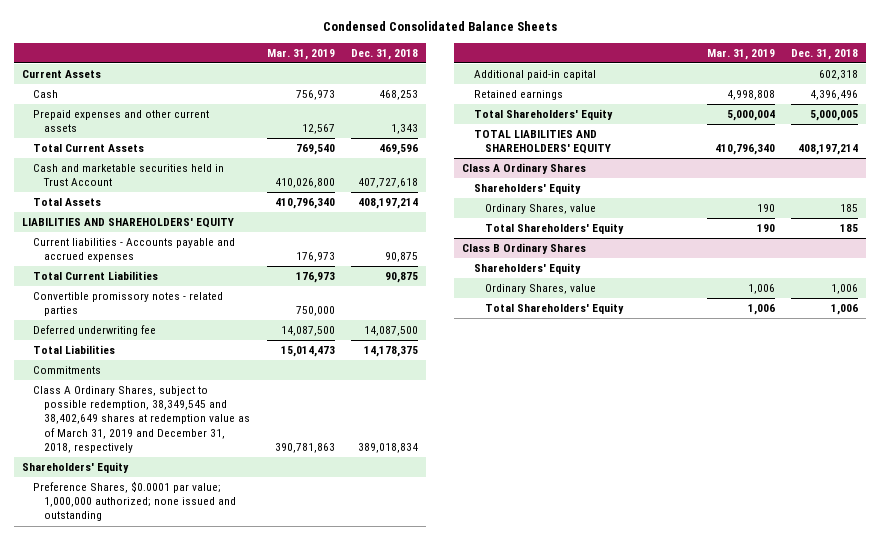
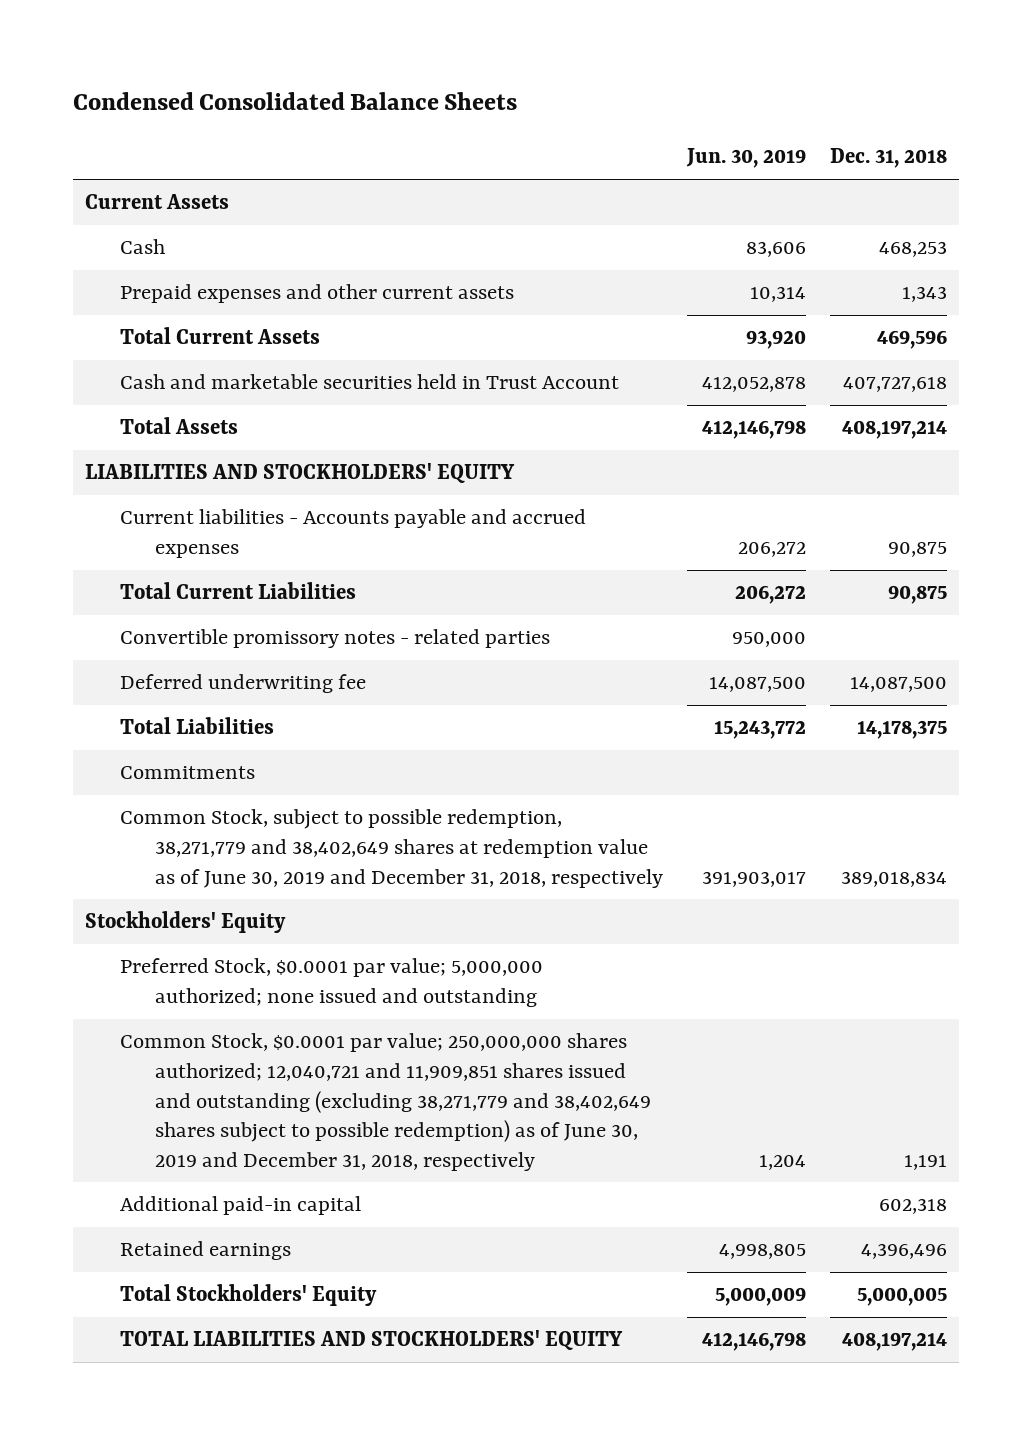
[266,48,335,60] Mar. 31, 2019 -> none
none -> [685,148,806,169] Jun. 30, 2019
[21,218,234,229] LIABILITIES AND SHAREHOLDERS' EQUITY -> [85,463,516,484] LIABILITIES AND STOCKHOLDERS' EQUITY
[33,386,251,453] Class A Ordinary Shares, subject to possible redemption, 38,349,545 and 38,402,649 shares at redemption value as of March 31, 2019 and December 31, 2018, respectively -> [120,809,663,888] Common Stock, subject to possible redemption, 38,271,779 and 38,402,649 shares at redemption value as of June 30, 2019 and December 31, 2018, respectively
[21,462,129,474] Shareholders' Equity -> [85,911,287,934] Stockholders' Equity
[33,481,237,522] Preference Shares, $0.0001 par value; 1,000,000 authorized; none issued and outstanding -> [120,958,544,1007] Preferred Stock, $0.0001 par value; 5,000,000 authorized; none issued and outstanding
none -> [120,1033,651,1171] Common Stock, $0.0001 par value; 250,000,000 shares authorized; 12,040,721 and 11,909,851 shares issued and outstanding (excluding 38,271,779 and 38,402,649 shares subject to possible redemption) as of June 30, 2019 and December 31, 2018, respectively
[462,163,587,175] Class A Ordinary Shares -> none
[473,183,581,195] Shareholders' Equity -> none
[484,204,596,215] Ordinary Shares, value -> none
[484,223,624,235] Total Shareholders' Equity -> none
[462,243,587,255] Class B Ordinary Shares -> none
[473,263,581,275] Shareholders' Equity -> none
[484,284,596,295] Ordinary Shares, value -> none
[484,303,624,315] Total Shareholders' Equity -> none
[473,109,613,121] Total Shareholders' Equity -> [120,1284,378,1307] Total Stockholders' Equity
[473,130,611,155] TOTAL LIABILITIES AND SHAREHOLDERS' EQUITY -> [120,1330,624,1351] TOTAL LIABILITIES AND STOCKHOLDERS' EQUITY

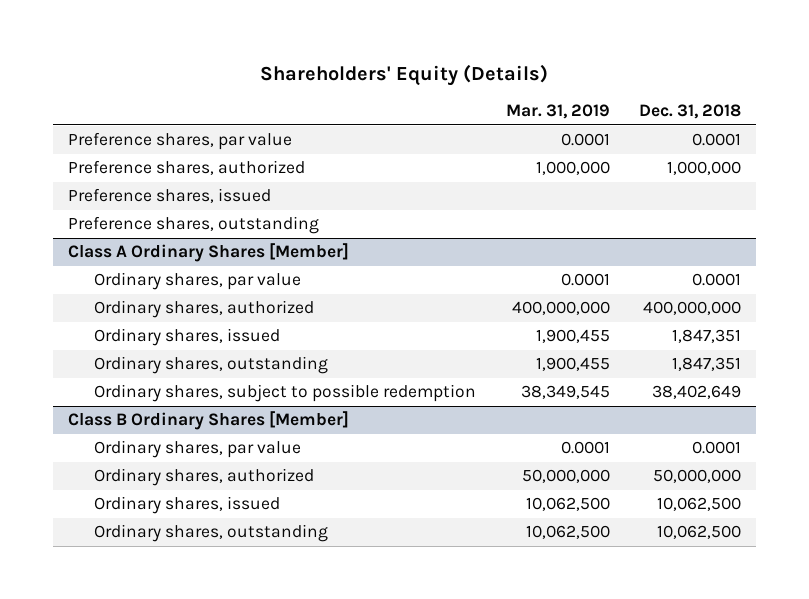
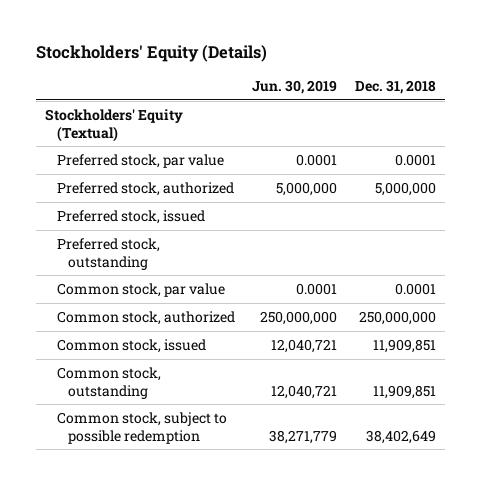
[260,63,549,86] Shareholders' Equity (Details) -> [36,44,268,62] Stockholders' Equity (Details)
[505,104,610,120] Mar. 31, 2019 -> none
none -> [252,79,338,94] Jun. 30, 2019
[67,243,349,263] Class A Ordinary Shares [Member] -> none
[67,411,349,431] Class B Ordinary Shares [Member] -> none
[93,440,301,459] Ordinary shares, par value -> none
[93,468,314,487] Ordinary shares, authorized -> none
[93,496,280,515] Ordinary shares, issued -> none
[93,524,328,543] Ordinary shares, outstanding -> none
none -> [44,108,183,142] Stockholders' Equity (Textual)
[67,132,292,151] Preference shares, par value -> [56,153,224,168] Preferred stock, par value
[67,160,305,176] Preference shares, authorized -> [56,181,234,196] Preferred stock, authorized
[667,161,742,176] 1,000,000 -> [375,181,437,196] 5,000,000
[67,188,271,204] Preference shares, issued -> [56,209,205,224] Preferred stock, issued
[67,216,319,235] Preference shares, outstanding -> [56,237,160,270] Preferred stock, outstanding
[93,272,301,291] Ordinary shares, par value -> [56,282,225,297] Common stock, par value
[93,300,314,319] Ordinary shares, authorized -> [56,310,235,325] Common stock, authorized
[643,301,742,316] 400,000,000 -> [359,310,437,325] 250,000,000
[93,328,280,347] Ordinary shares, issued -> [56,338,206,353] Common stock, issued
[672,329,742,344] 1,847,351 -> [373,338,437,353] 11,909,851
[93,356,328,375] Ordinary shares, outstanding -> [56,366,161,399] Common stock, outstanding
[672,357,742,372] 1,847,351 -> [373,384,437,399] 11,909,851
[93,384,476,403] Ordinary shares, subject to possible redemption -> [56,411,227,444] Common stock, subject to possible redemption

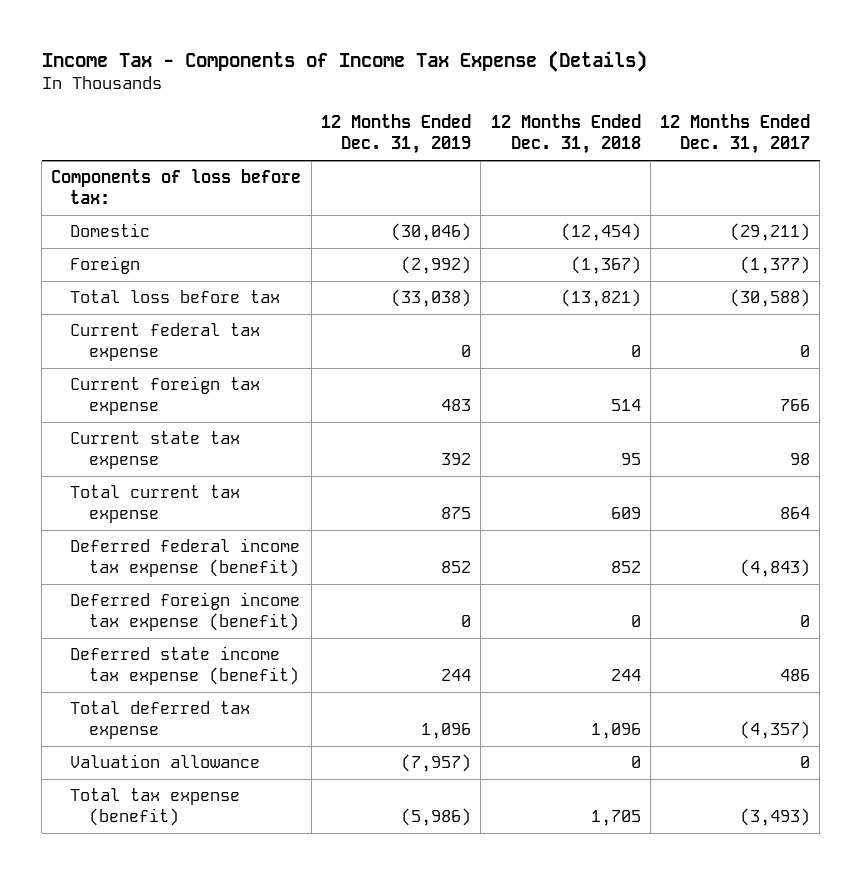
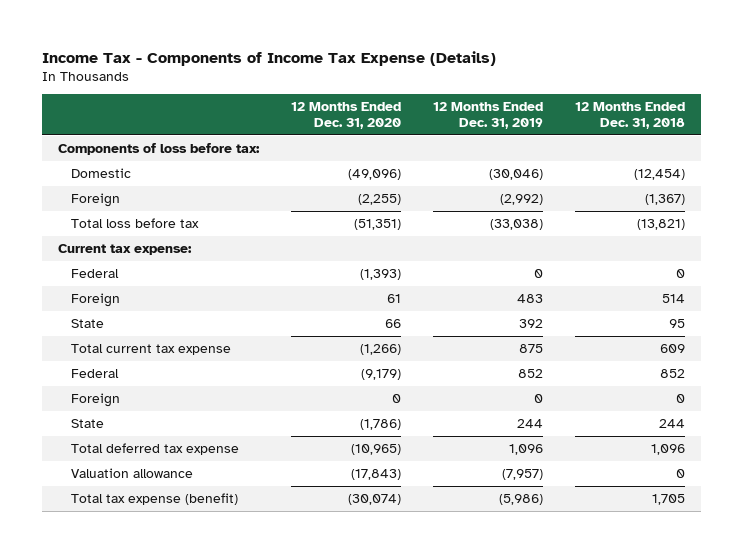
[660,114,811,155] 12 Months Ended Dec. 31, 2017 -> none
none -> [290,101,401,130] 12 Months Ended Dec. 31, 2020
none -> [57,243,192,255] Current tax expense:
[69,323,260,362] Current federal tax expense -> [71,268,120,278] Federal
[69,376,260,416] Current foreign tax expense -> [71,292,121,307] Foreign
[69,431,240,470] Current state tax expense -> [71,318,105,328] State
[69,538,300,578] Deferred federal income tax expense (benefit) -> [71,368,120,378] Federal
[69,592,300,632] Deferred foreign income tax expense (benefit) -> [71,392,121,407] Foreign
[69,646,299,686] Deferred state income tax expense (benefit) -> [71,418,105,428] State

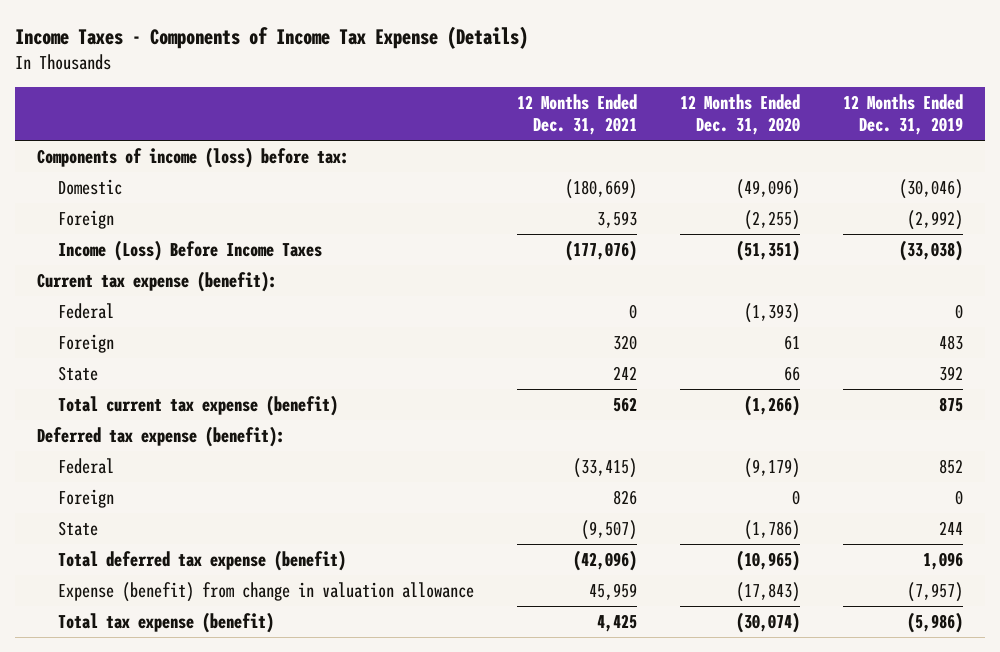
[41,50,496,66] Income Tax - Components of Income Tax Expense (Details) -> [15,25,529,49] Income Taxes - Components of Income Tax Expense (Details)
[575,101,686,130] 12 Months Ended Dec. 31, 2018 -> none
none -> [517,94,638,135] 12 Months Ended Dec. 31, 2021
[57,142,260,155] Components of loss before tax: -> [36,147,349,169] Components of income (loss) before tax:
[71,217,200,228] Total loss before tax -> [58,240,323,262] Income (Loss) Before Income Taxes
[57,243,192,255] Current tax expense: -> [36,271,277,293] Current tax expense (benefit):
[71,343,232,355] Total current tax expense -> [58,395,339,417] Total current tax expense (benefit)
none -> [36,426,285,448] Deferred tax expense (benefit):
[71,442,240,455] Total deferred tax expense -> [58,550,347,572] Total deferred tax expense (benefit)
[71,467,194,478] Valuation allowance -> [58,582,475,603] Expense (benefit) from change in valuation allowance

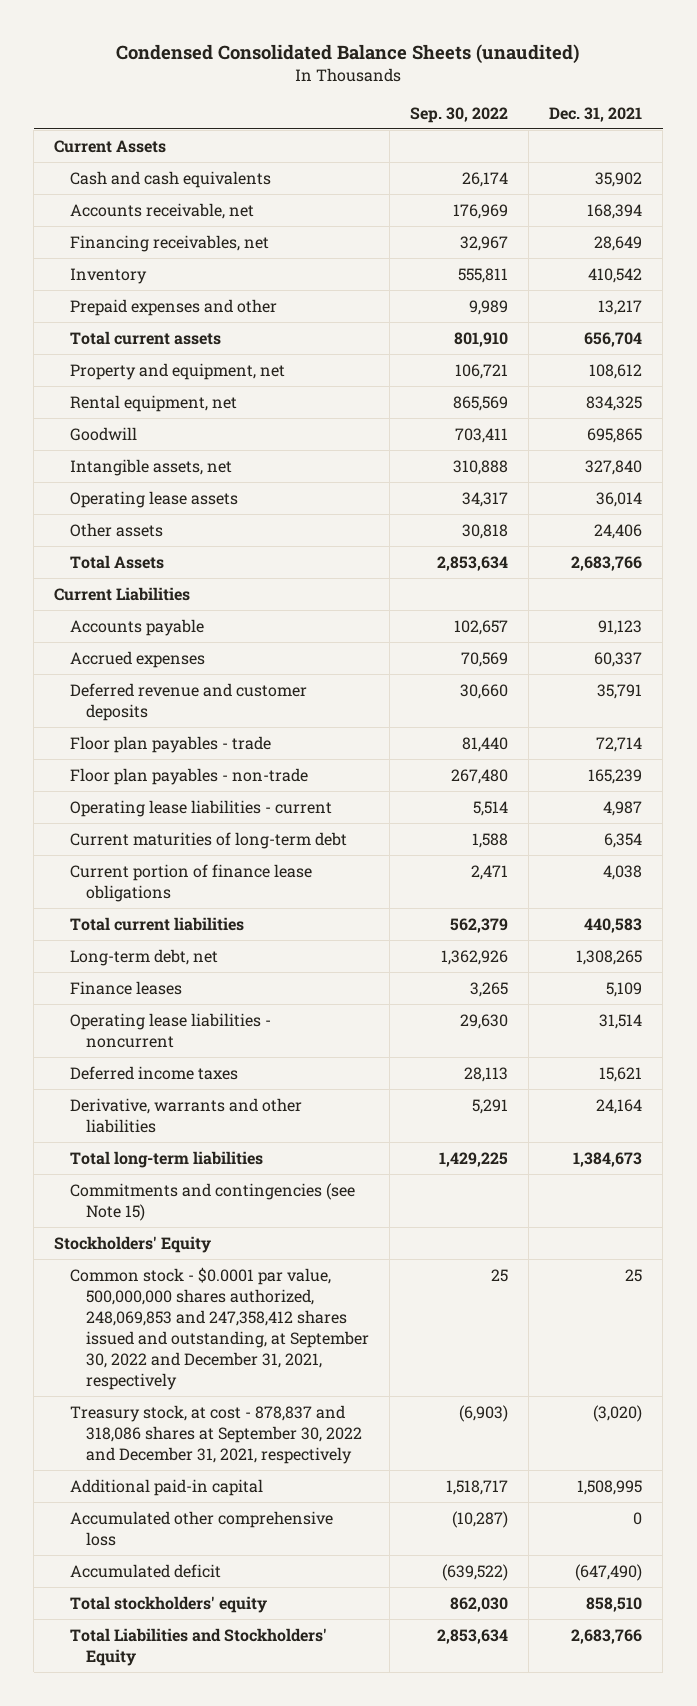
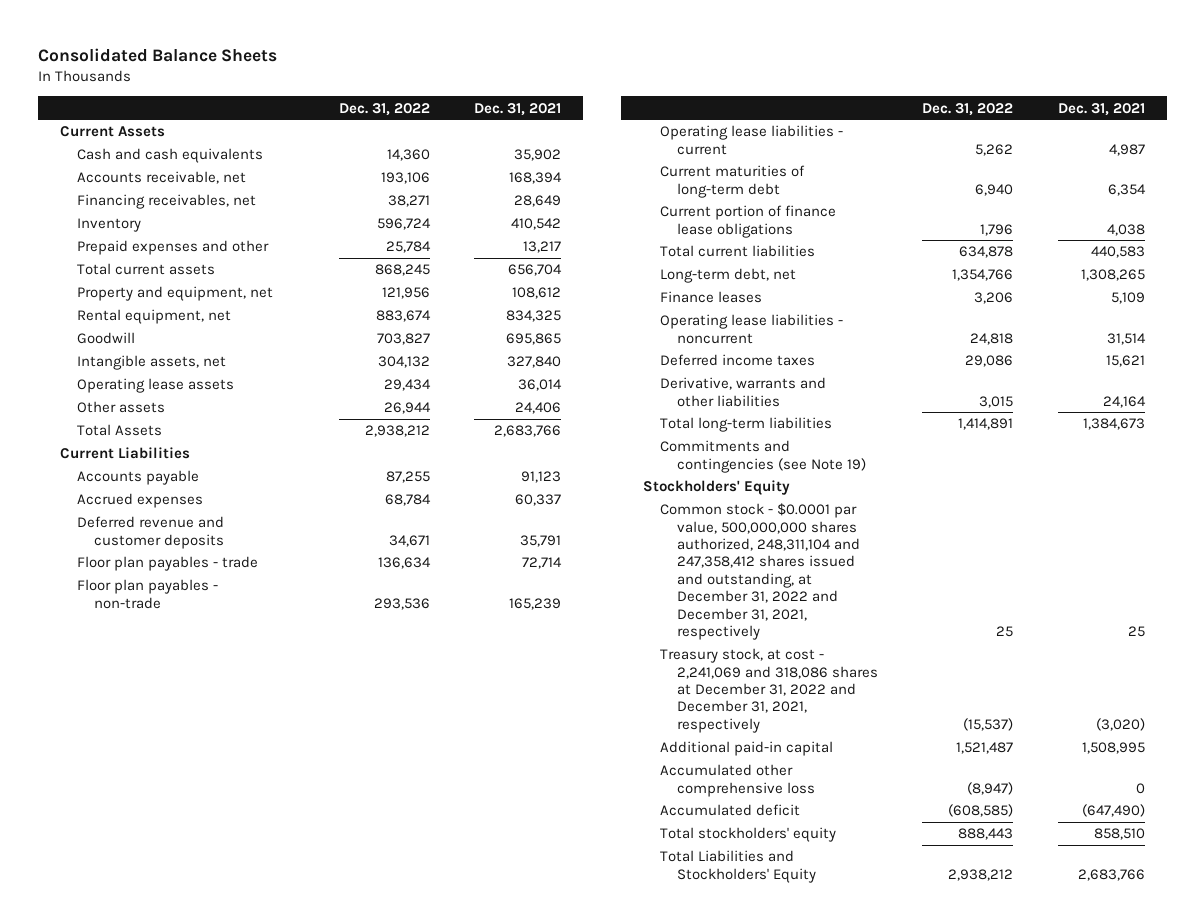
[116,43,580,64] Condensed Consolidated Balance Sheets (unaudited) -> [37,48,277,63] Consolidated Balance Sheets
[409,106,508,123] Sep. 30, 2022 -> none
none -> [339,102,431,116] Dec. 31, 2022
[70,1182,356,1221] Commitments and contingencies (see Note 15) -> [660,440,867,473] Commitments and contingencies (see Note 19)
[70,1266,369,1390] Common stock - $0.0001 par value, 500,000,000 shares authorized, 248,069,853 and 247,358,412 shares issued and outstanding, at September 30, 2022 and December 31, 2021, respectively -> [660,503,861,641] Common stock - $0.0001 par value, 500,000,000 shares authorized, 248,311,104 and 247,358,412 shares issued and outstanding, at December 31, 2022 and December 31, 2021, respectively
[70,1404,362,1464] Treasury stock, at cost - 878,837 and 318,086 shares at September 30, 2022 and December 31, 2021, respectively -> [660,648,879,733] Treasury stock, at cost - 2,241,069 and 318,086 shares at December 31, 2022 and December 31, 2021, respectively

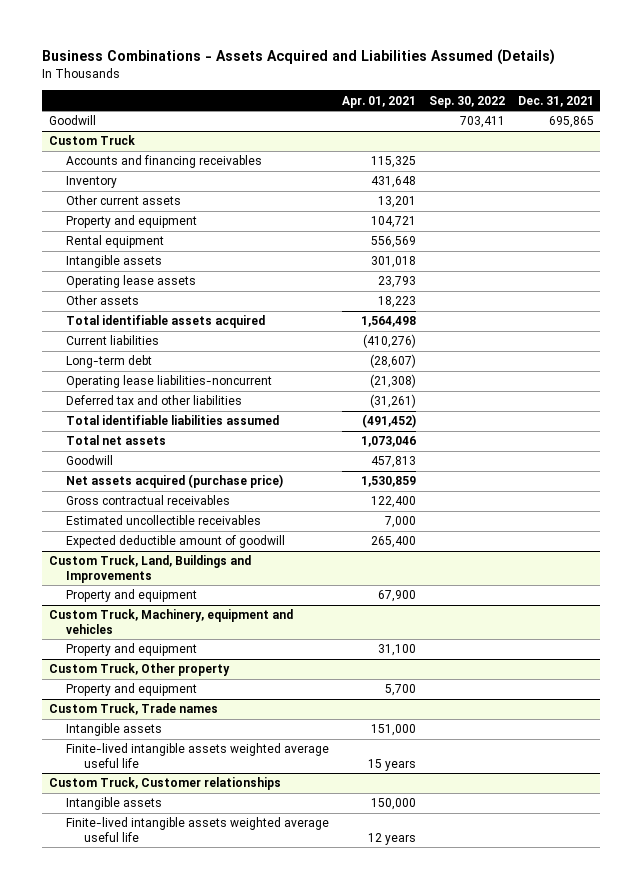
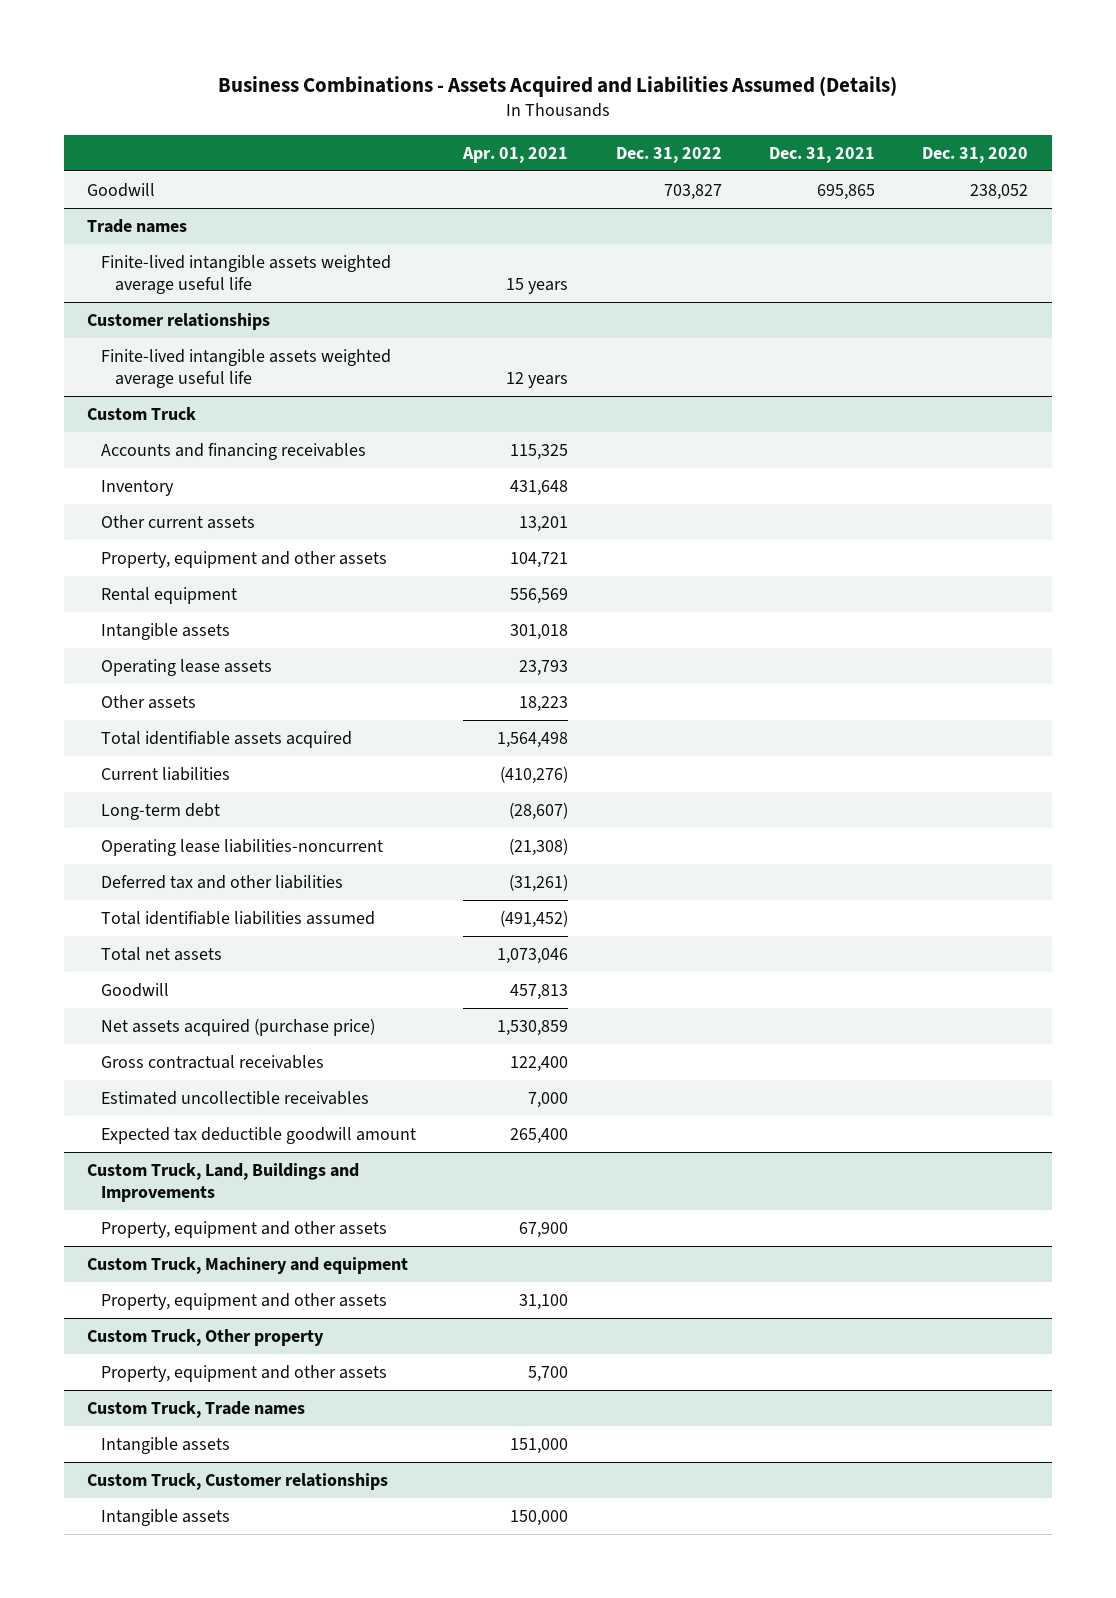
[428,95,505,108] Sep. 30, 2022 -> none
none -> [615,146,722,163] Dec. 31, 2022
none -> [922,146,1029,163] Dec. 31, 2020
none -> [87,219,188,234] Trade names
none -> [101,255,392,294] Finite-lived intangible assets weighted average useful life
none -> [87,313,271,331] Customer relationships
none -> [101,349,392,388] Finite-lived intangible assets weighted average useful life
[66,215,198,229] Property and equipment -> [101,551,388,569] Property, equipment and other assets
[66,535,286,549] Expected deductible amount of goodwill -> [101,1127,417,1145] Expected tax deductible goodwill amount
[66,589,198,603] Property and equipment -> [101,1221,388,1239] Property, equipment and other assets
[48,609,293,634] Custom Truck, Machinery, equipment and vehicles -> [87,1257,409,1275] Custom Truck, Machinery and equipment
[66,643,198,657] Property and equipment -> [101,1293,388,1311] Property, equipment and other assets
[66,683,198,697] Property and equipment -> [101,1365,388,1383] Property, equipment and other assets
[66,743,330,768] Finite-lived intangible assets weighted average useful life -> none
[66,817,330,842] Finite-lived intangible assets weighted average useful life -> none

